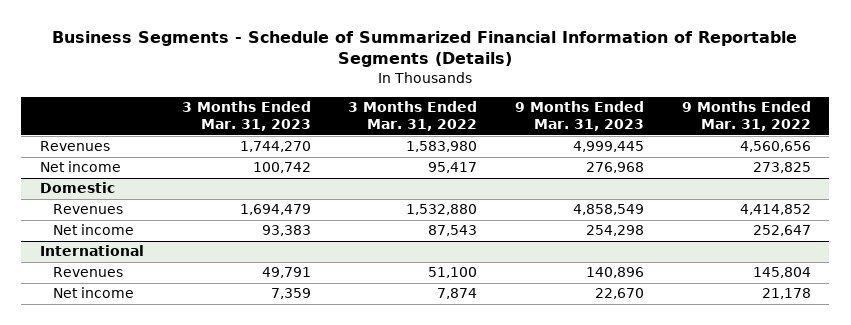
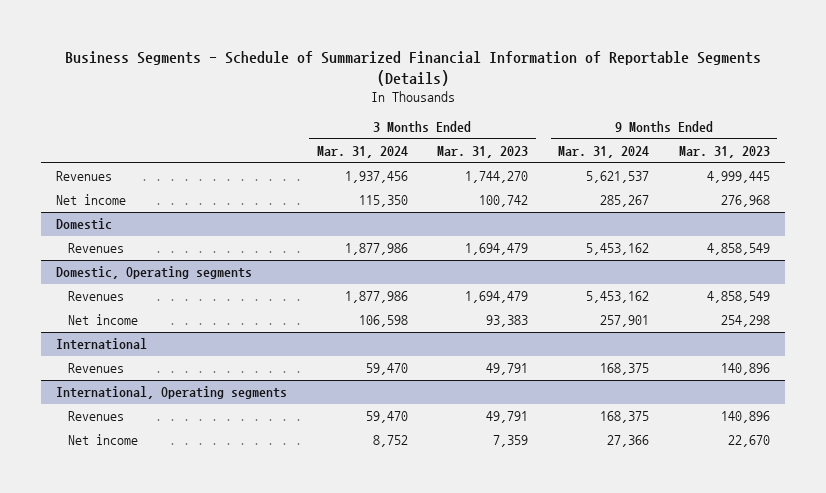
[348,100,478,132] 3 Months Ended Mar. 31, 2022 -> none
[681,100,811,132] 9 Months Ended Mar. 31, 2022 -> none
none -> [316,145,408,158] Mar. 31, 2024
none -> [558,145,650,158] Mar. 31, 2024
none -> [55,266,252,280] Domestic, Operating segments
none -> [68,291,125,302] Revenues
none -> [55,386,287,400] International, Operating segments
none -> [68,411,125,422] Revenues

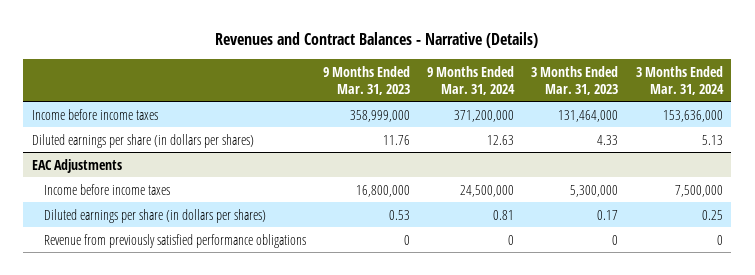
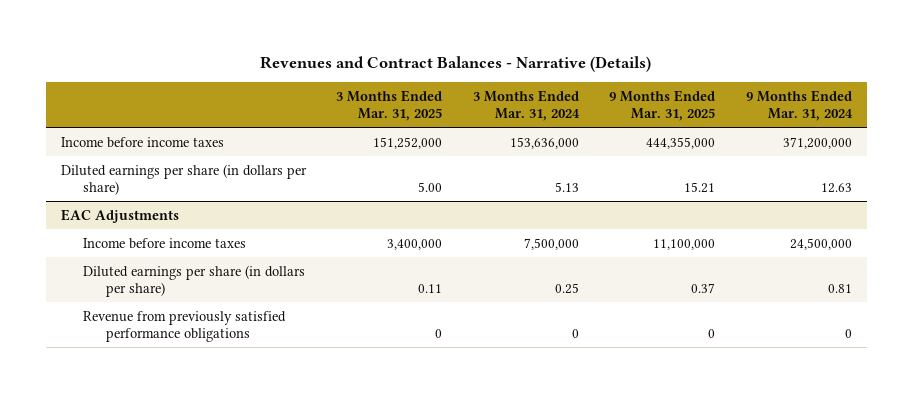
[323,65,411,95] 9 Months Ended Mar. 31, 2023 -> none
[531,65,619,95] 3 Months Ended Mar. 31, 2023 -> none
none -> [336,89,443,121] 3 Months Ended Mar. 31, 2025
none -> [609,89,716,121] 9 Months Ended Mar. 31, 2025
[31,133,254,148] Diluted earnings per share (in dollars per shares) -> [60,163,307,195] Diluted earnings per share (in dollars per share)
[43,208,266,223] Diluted earnings per share (in dollars per shares) -> [83,264,306,297] Diluted earnings per share (in dollars per share)

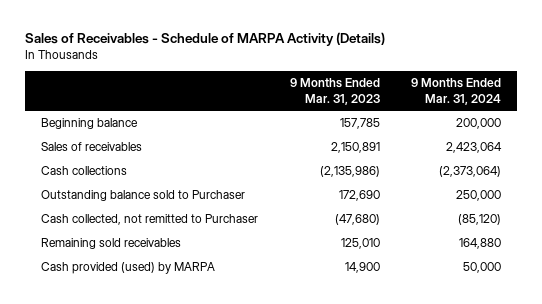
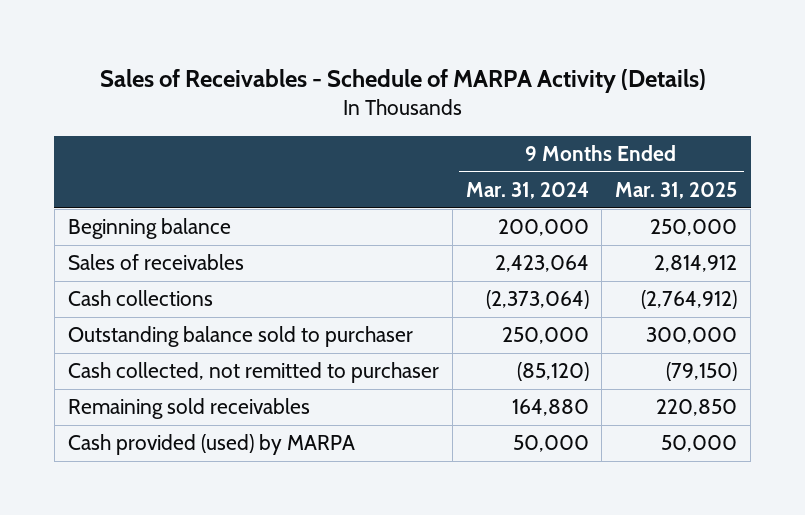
[289,78,380,105] 9 Months Ended Mar. 31, 2023 -> none
none -> [615,182,738,200] Mar. 31, 2025
[41,190,246,202] Outstanding balance sold to Purchaser -> [67,326,413,348] Outstanding balance sold to purchaser
[41,214,259,226] Cash collected, not remitted to Purchaser -> [67,362,439,384] Cash collected, not remitted to purchaser

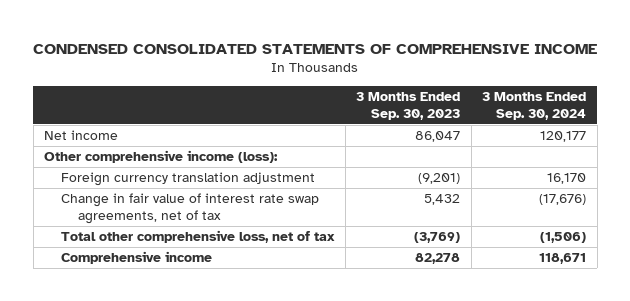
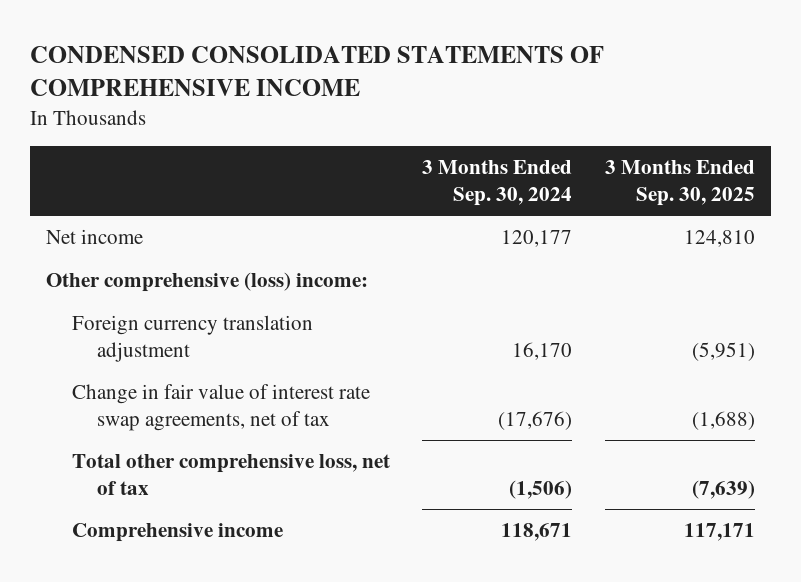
[356,91,461,120] 3 Months Ended Sep. 30, 2023 -> none
none -> [604,160,755,206] 3 Months Ended Sep. 30, 2025
[44,150,279,164] Other comprehensive income (loss): -> [46,272,369,293] Other comprehensive (loss) income:

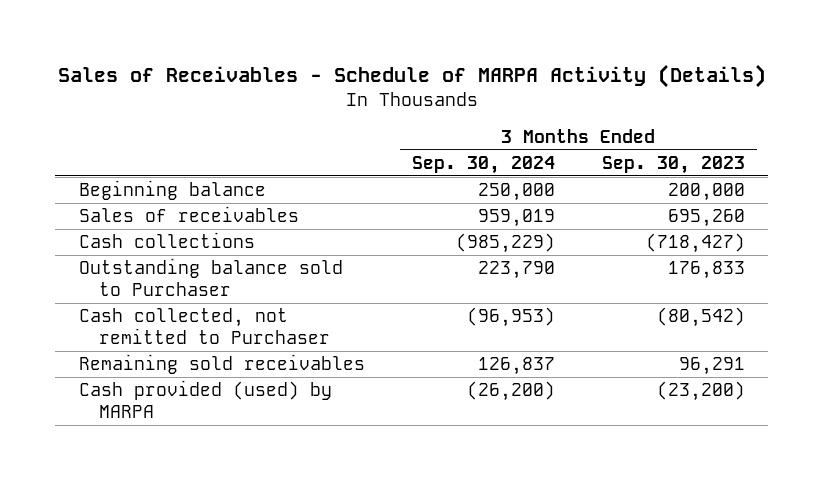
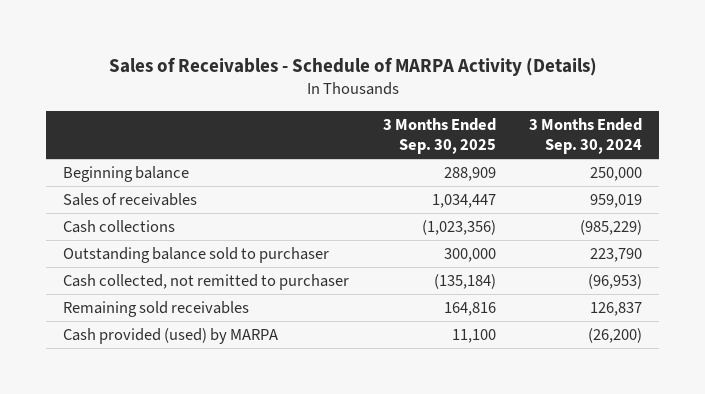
[601,155,745,174] Sep. 30, 2023 -> none
none -> [382,117,496,155] 3 Months Ended Sep. 30, 2025
[78,258,343,296] Outstanding balance sold to Purchaser -> [62,246,329,263] Outstanding balance sold to purchaser
[78,308,330,344] Cash collected, not remitted to Purchaser -> [62,273,349,290] Cash collected, not remitted to purchaser

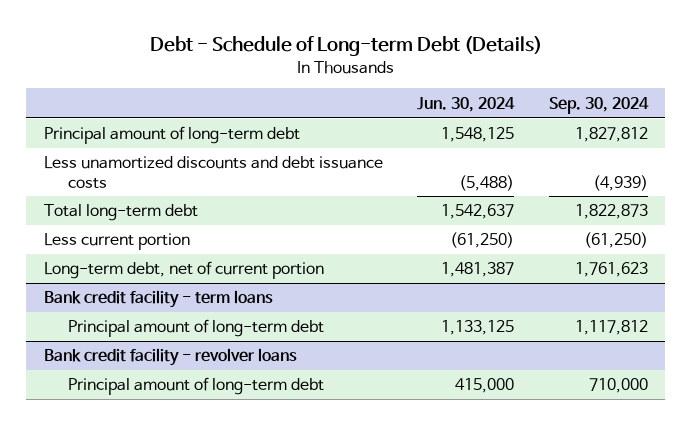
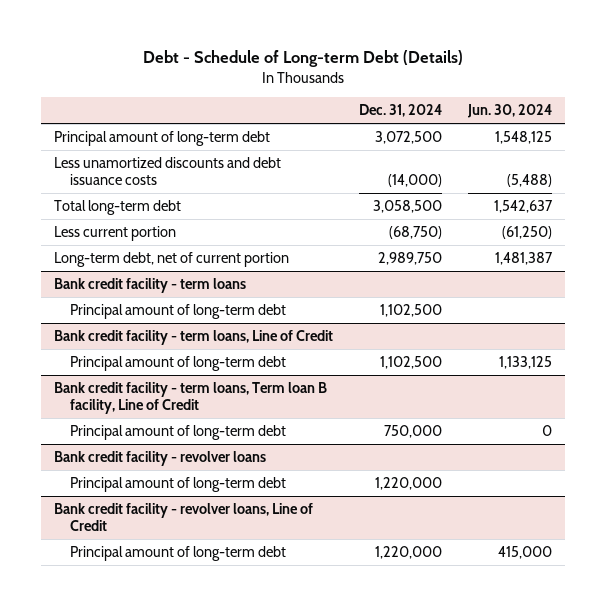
[549,96,650,114] Sep. 30, 2024 -> none
none -> [358,104,442,118] Dec. 31, 2024
none -> [70,303,287,319] Principal amount of long-term debt
none -> [53,329,333,345] Bank credit facility - term loans, Line of Credit
none -> [53,381,327,415] Bank credit facility - term loans, Term loan B facility, Line of Credit
none -> [70,424,287,440] Principal amount of long-term debt
none -> [70,476,287,492] Principal amount of long-term debt
none -> [53,502,313,532] Bank credit facility - revolver loans, Line of Credit

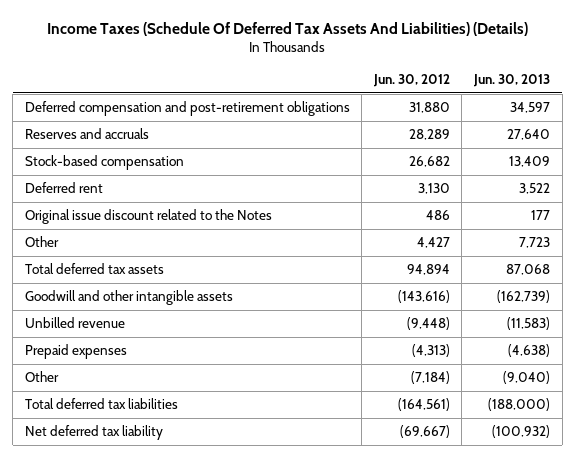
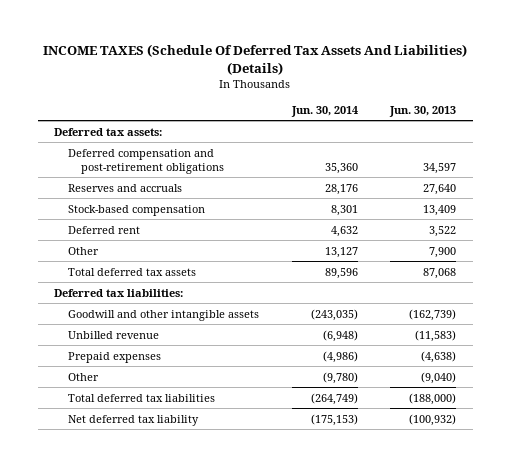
[47,21,529,36] Income Taxes (Schedule Of Deferred Tax Assets And Liabilities) (Details) -> [43,44,468,75] INCOME TAXES (Schedule Of Deferred Tax Assets And Liabilities) (Details)
[372,74,450,88] Jun. 30, 2012 -> none
none -> [290,105,358,117] Jun. 30, 2014
none -> [54,127,163,136] Deferred tax assets:
[24,209,272,225] Original issue discount related to the Notes -> none
[519,237,551,249] 7,723 -> [429,246,457,258] 7,900
none -> [54,288,184,297] Deferred tax liabilities:

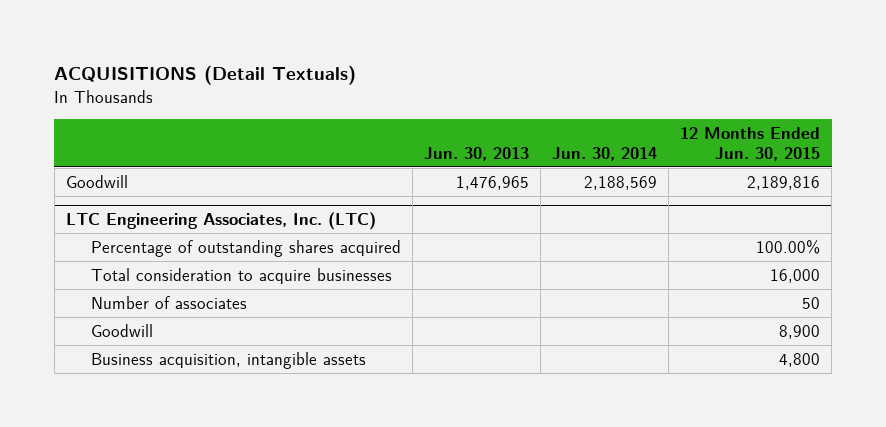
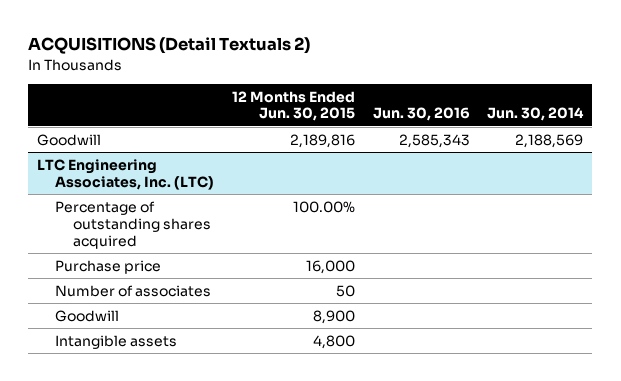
[54,65,357,86] ACQUISITIONS (Detail Textuals) -> [28,37,311,55] ACQUISITIONS (Detail Textuals 2)
[423,146,529,161] Jun. 30, 2013 -> none
none -> [372,107,470,122] Jun. 30, 2016
[90,267,392,284] Total consideration to acquire businesses -> [55,259,162,274] Purchase price
[90,351,366,369] Business acquisition, intangible assets -> [55,334,178,349] Intangible assets

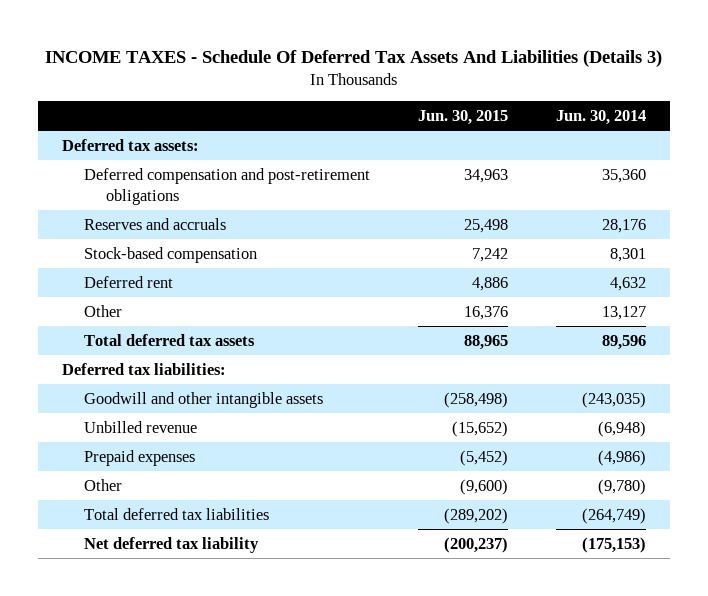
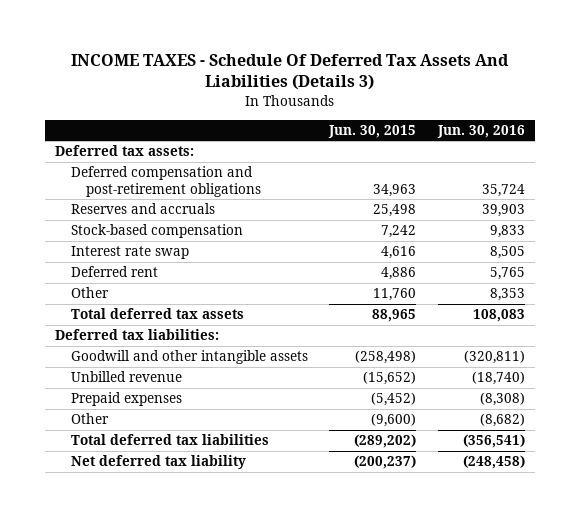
[556,109,647,125] Jun. 30, 2014 -> none
none -> [436,124,525,138] Jun. 30, 2016
none -> [70,246,189,260] Interest rate swap
[464,305,509,320] 16,376 -> [373,288,417,302] 11,760

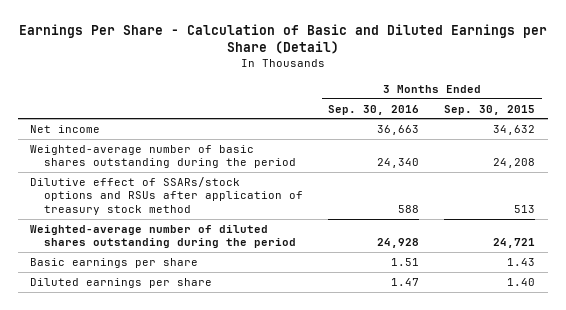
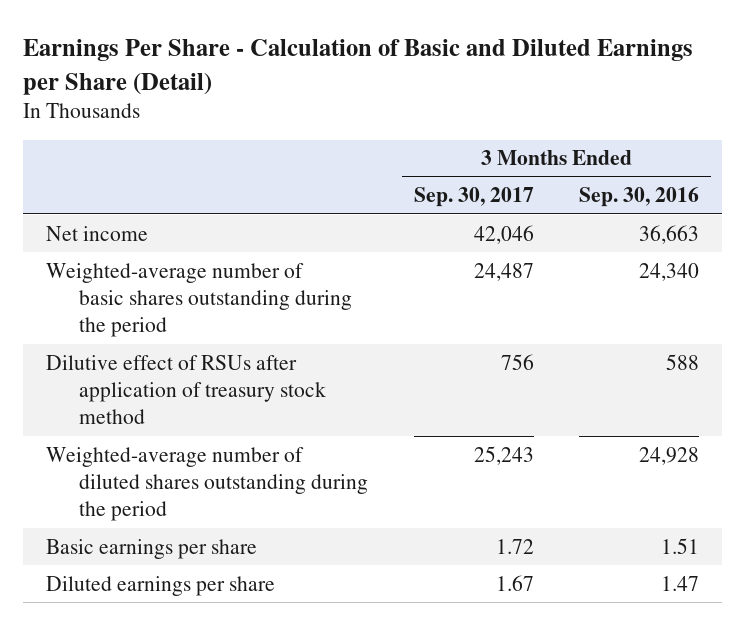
[444,104,536,115] Sep. 30, 2015 -> none
none -> [413,187,534,208] Sep. 30, 2017
[30,177,303,215] Dilutive effect of SSARs/stock options and RSUs after application of treasury stock method -> [46,354,327,425] Dilutive effect of RSUs after application of treasury stock method

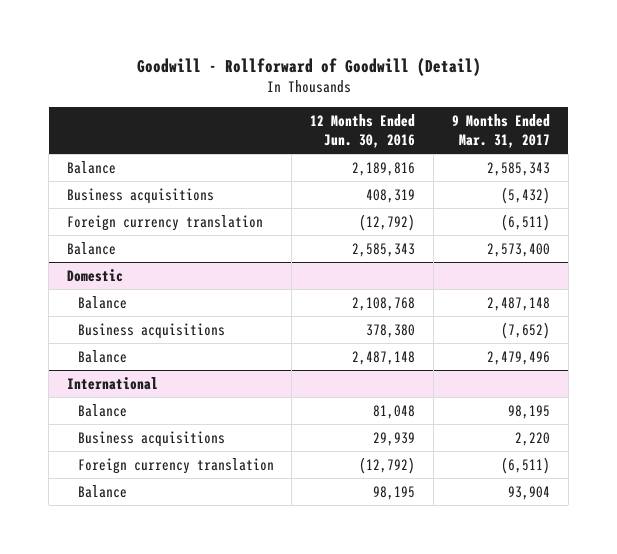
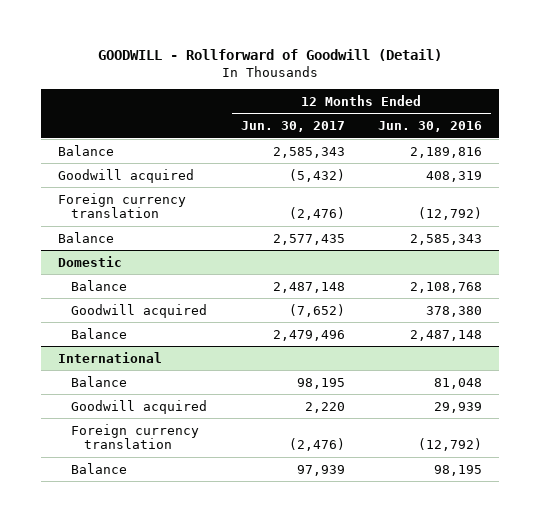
[136,57,481,76] Goodwill - Rollforward of Goodwill (Detail) -> [98,49,443,62] GOODWILL - Rollforward of Goodwill (Detail)
[451,113,550,148] 9 Months Ended Mar. 31, 2017 -> none
none -> [240,121,345,133] Jun. 30, 2017
[67,187,215,204] Business acquisitions -> [57,168,194,183] Goodwill acquired
[77,322,225,339] Business acquisitions -> [70,303,207,318] Goodwill acquired
[77,430,225,447] Business acquisitions -> [70,399,207,414] Goodwill acquired

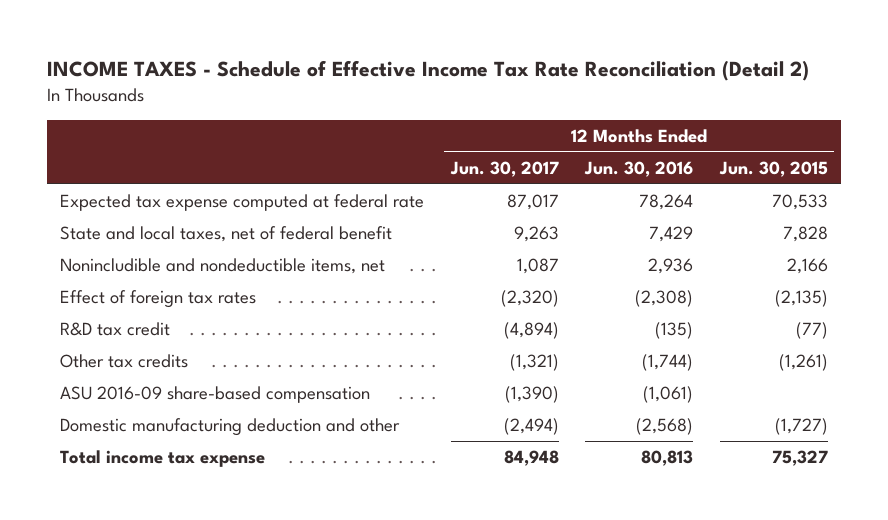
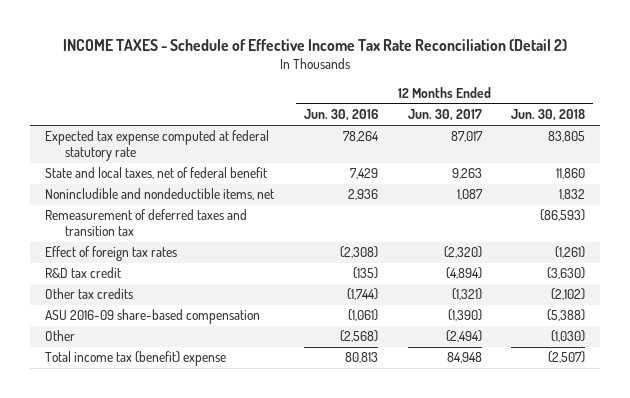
[718,161,828,178] Jun. 30, 2015 -> none
none -> [511,109,586,122] Jun. 30, 2018
[60,194,425,212] Expected tax expense computed at federal rate -> [45,130,270,161] Expected tax expense computed at federal statutory rate
none -> [45,209,248,236] Remeasurement of deferred taxes and transition tax
[60,418,401,437] Domestic manufacturing deduction and other -> [45,330,76,342] Other
[60,450,266,468] Total income tax expense -> [45,351,227,367] Total income tax (benefit) expense

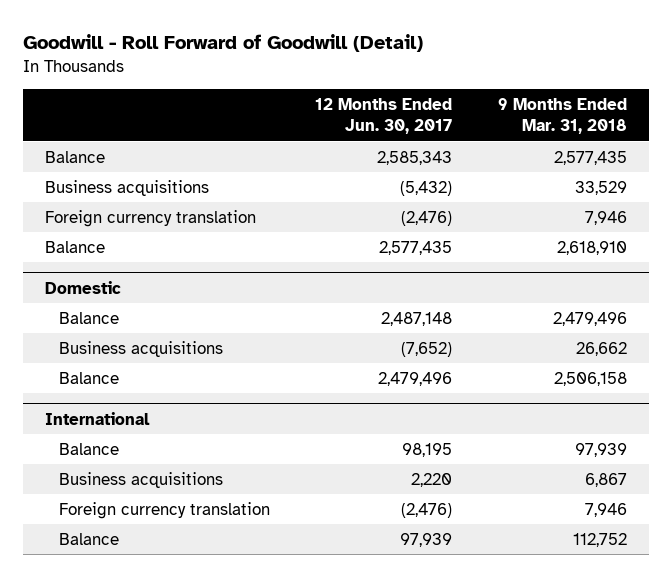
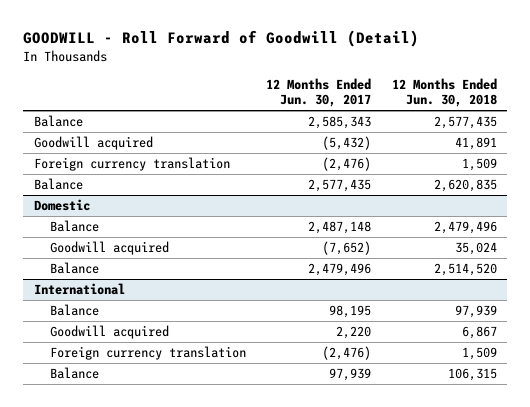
[22,34,423,53] Goodwill - Roll Forward of Goodwill (Detail) -> [23,30,420,48] GOODWILL - Roll Forward of Goodwill (Detail)
[497,97,627,135] 9 Months Ended Mar. 31, 2018 -> none
none -> [391,77,497,108] 12 Months Ended Jun. 30, 2018
[45,179,210,196] Business acquisitions -> [33,136,153,151] Goodwill acquired
[59,340,224,357] Business acquisitions -> [49,241,169,256] Goodwill acquired
[59,471,224,488] Business acquisitions -> [49,325,169,340] Goodwill acquired

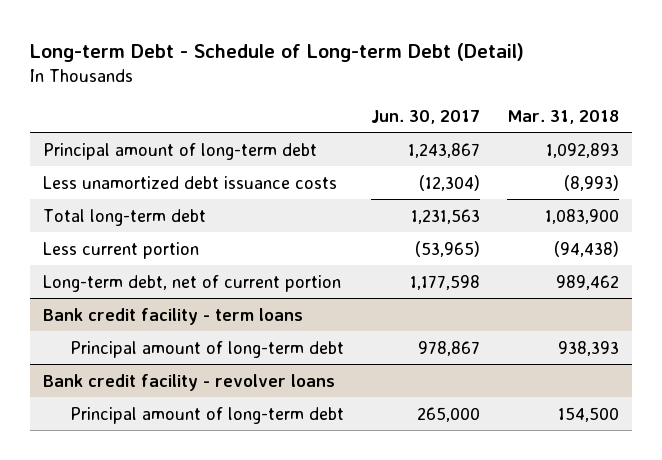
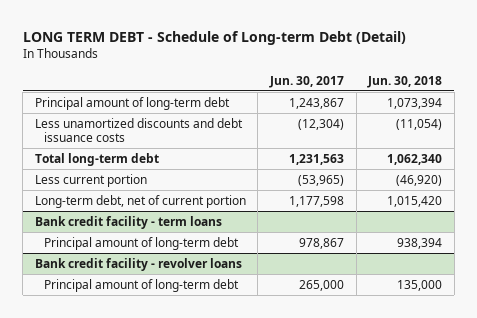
[29,42,524,62] Long-term Debt - Schedule of Long-term Debt (Detail) -> [22,30,406,45] LONG TERM DEBT - Schedule of Long-term Debt (Detail)
[506,109,619,124] Mar. 31, 2018 -> none
none -> [367,75,443,88] Jun. 30, 2018
[43,175,338,189] Less unamortized debt issuance costs -> [34,117,243,143] Less unamortized discounts and debt issuance costs

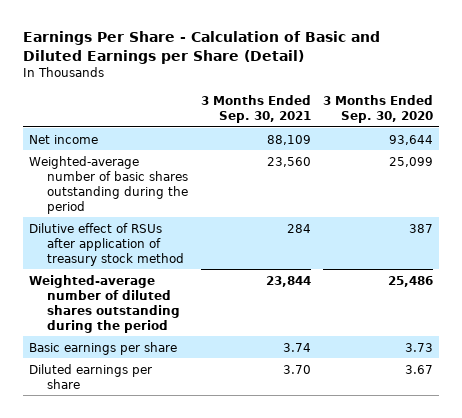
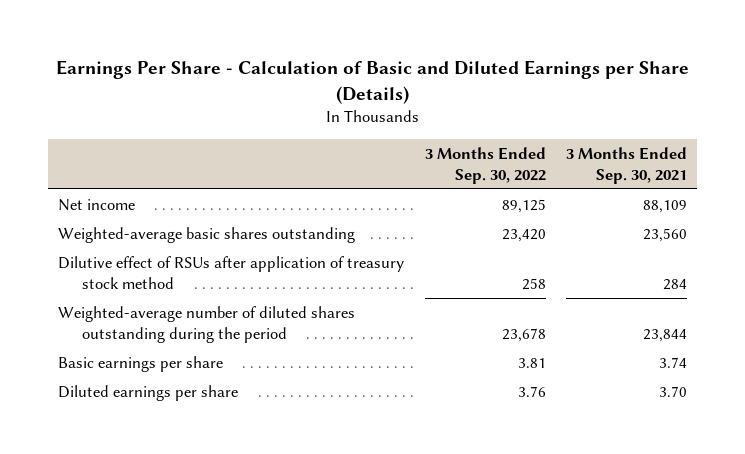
[23,31,381,65] Earnings Per Share - Calculation of Basic and Diluted Earnings per Share (Detail) -> [55,60,689,104] Earnings Per Share - Calculation of Basic and Diluted Earnings per Share (Details)
[322,95,433,124] 3 Months Ended Sep. 30, 2020 -> none
none -> [424,146,546,184] 3 Months Ended Sep. 30, 2022
[29,155,189,214] Weighted-average number of basic shares outstanding during the period -> [58,226,356,243] Weighted-average basic shares outstanding

